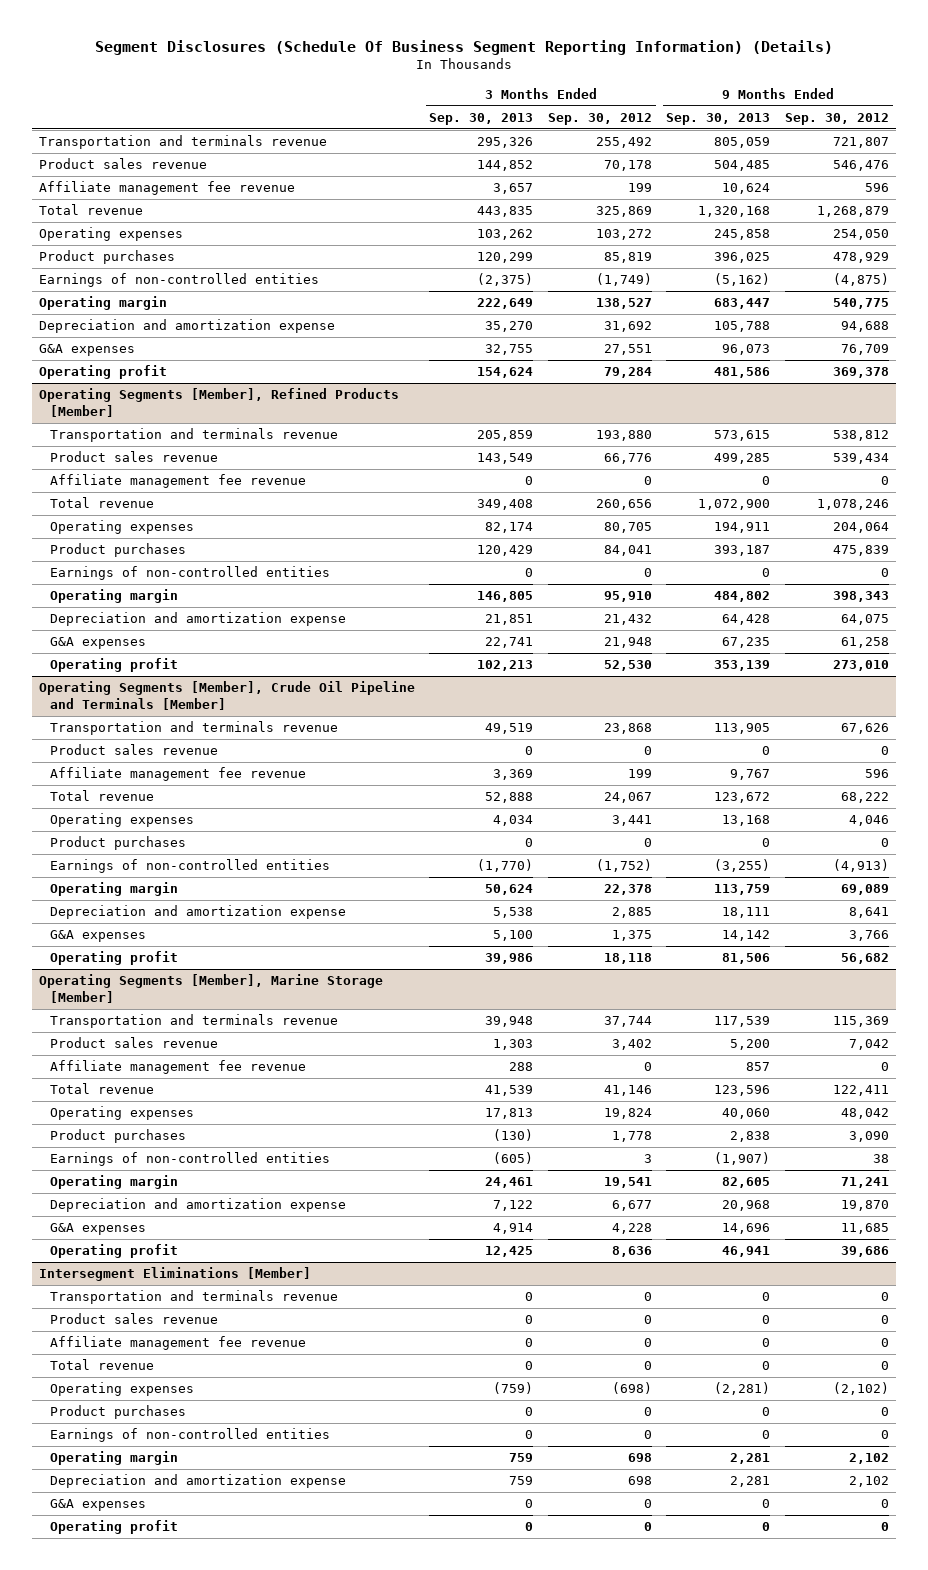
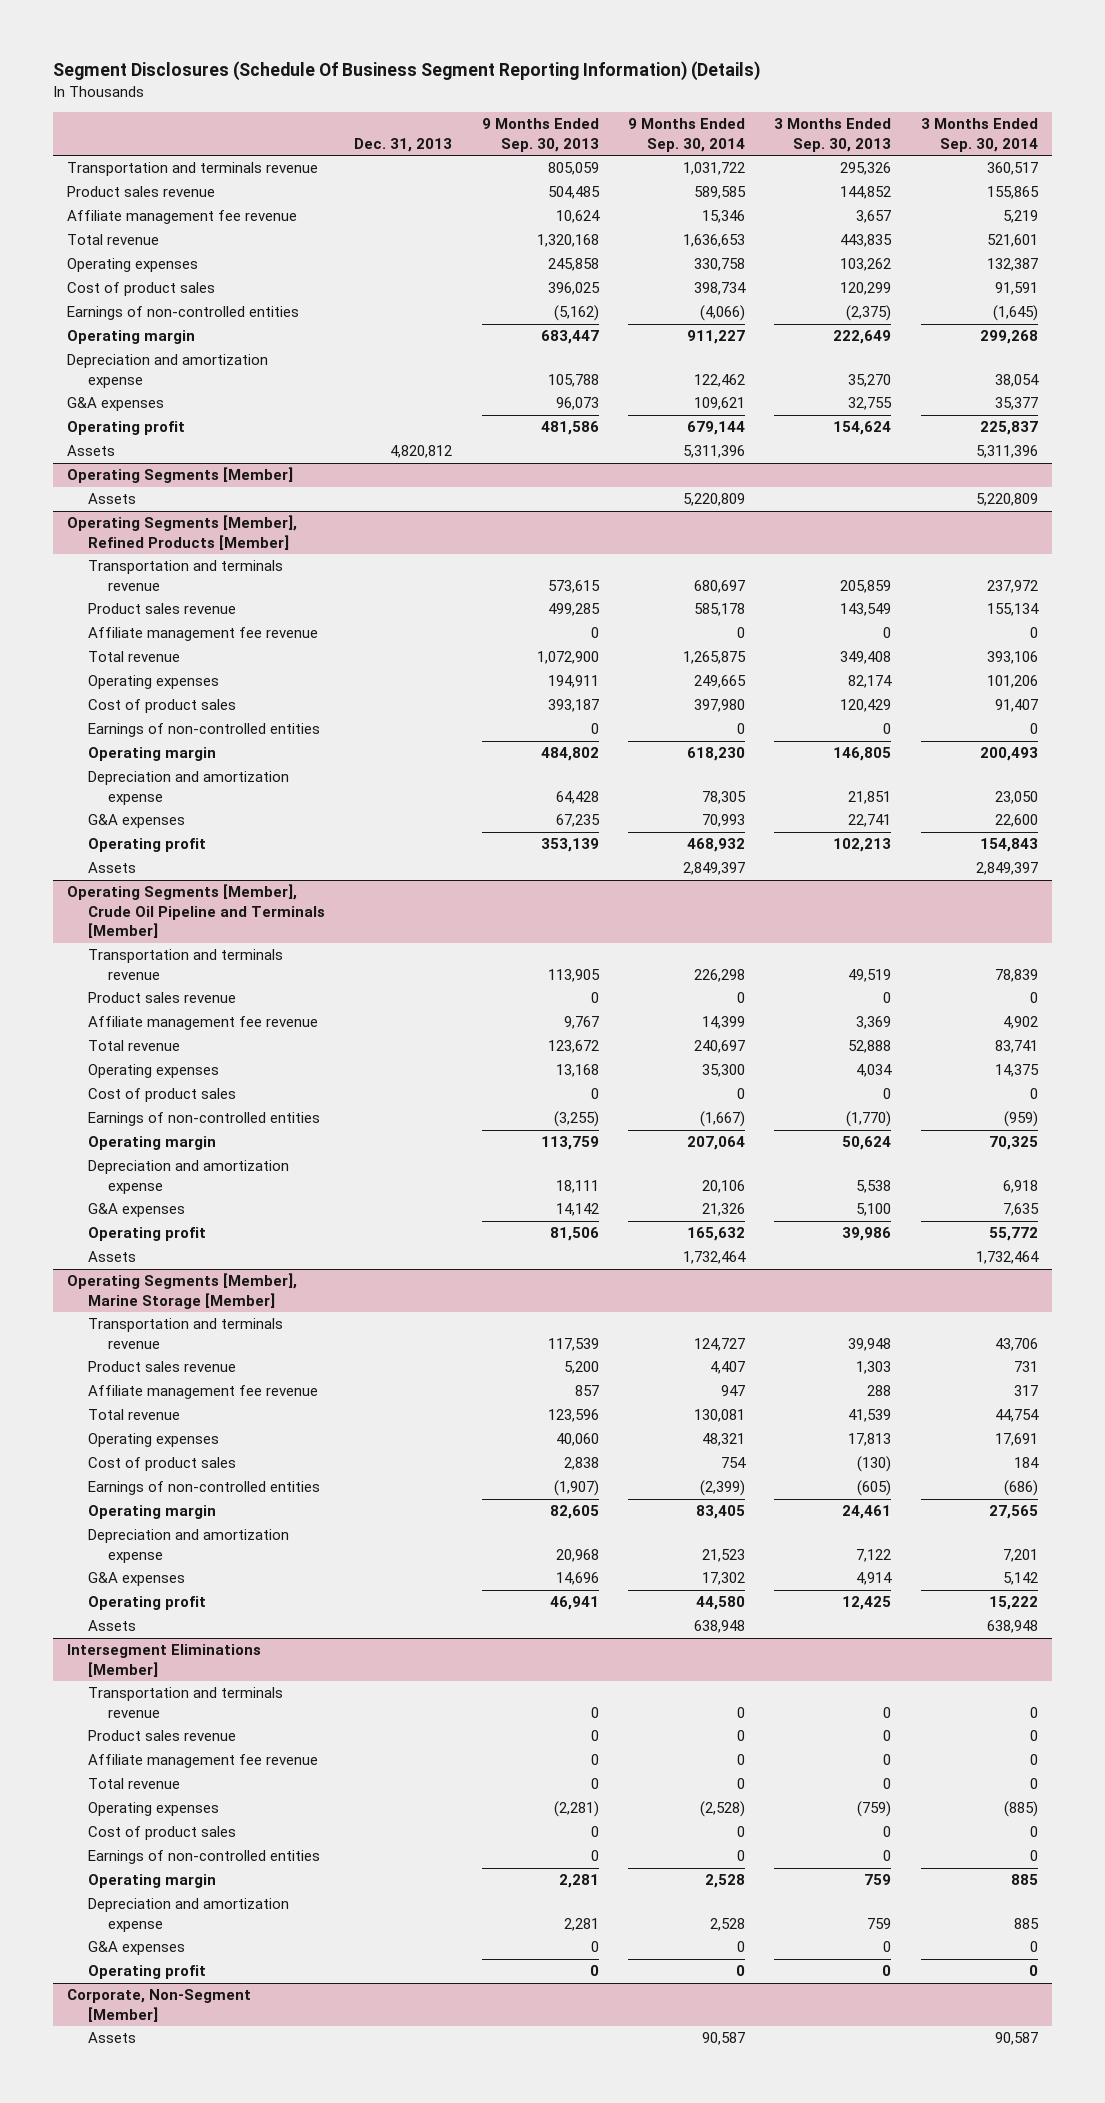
[547,113,652,126] Sep. 30, 2012 -> none
[784,113,889,126] Sep. 30, 2012 -> none
none -> [354,137,453,152] Dec. 31, 2013
none -> [627,118,745,152] 9 Months Ended Sep. 30, 2014
none -> [920,118,1038,152] 3 Months Ended Sep. 30, 2014
[38,250,175,265] Product purchases -> [67,282,216,297] Cost of product sales
none -> [67,445,116,457] Assets
none -> [67,467,294,484] Operating Segments [Member]
none -> [87,493,136,505] Assets
[49,543,186,558] Product purchases -> [87,699,236,714] Cost of product sales
none -> [87,862,136,874] Assets
[49,836,186,851] Product purchases -> [87,1088,236,1103] Cost of product sales
none -> [87,1251,136,1263] Assets
[49,1129,186,1144] Product purchases -> [87,1457,236,1472] Cost of product sales
none -> [87,1620,136,1632] Assets
[49,1405,186,1420] Product purchases -> [87,1826,236,1841] Cost of product sales
none -> [67,1989,252,2022] Corporate, Non-Segment [Member]
none -> [87,2032,136,2044] Assets

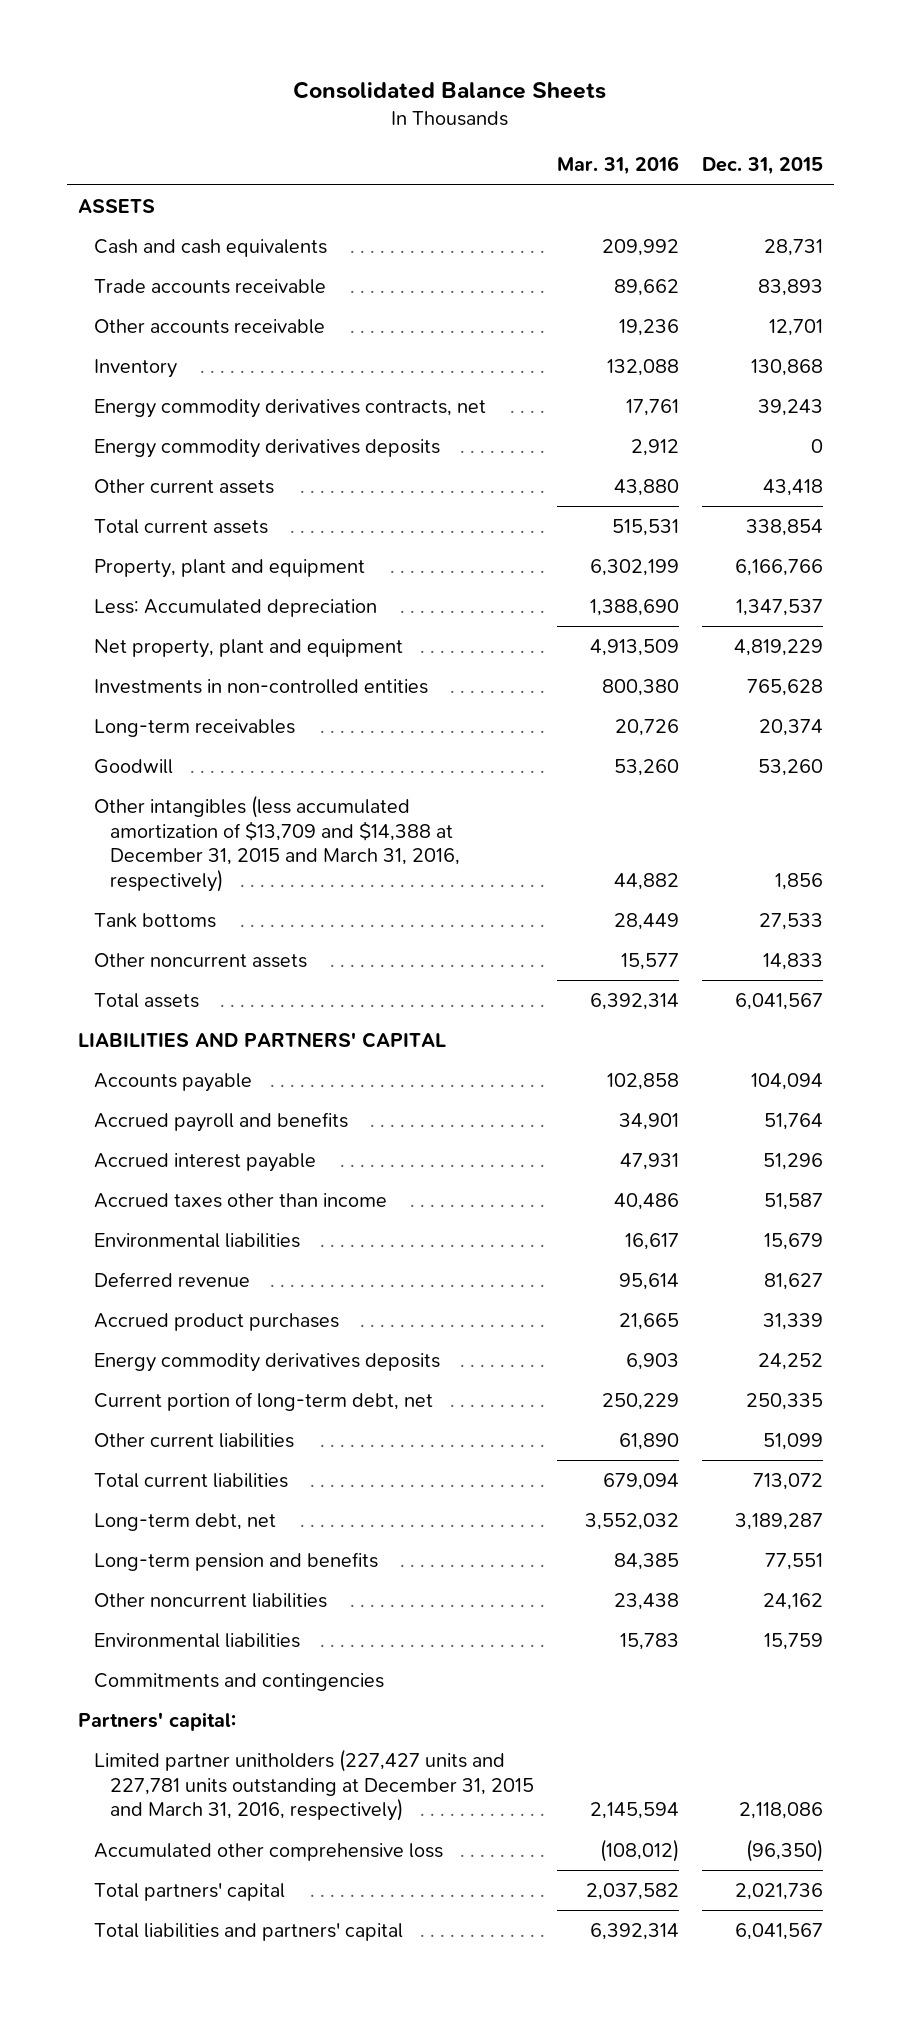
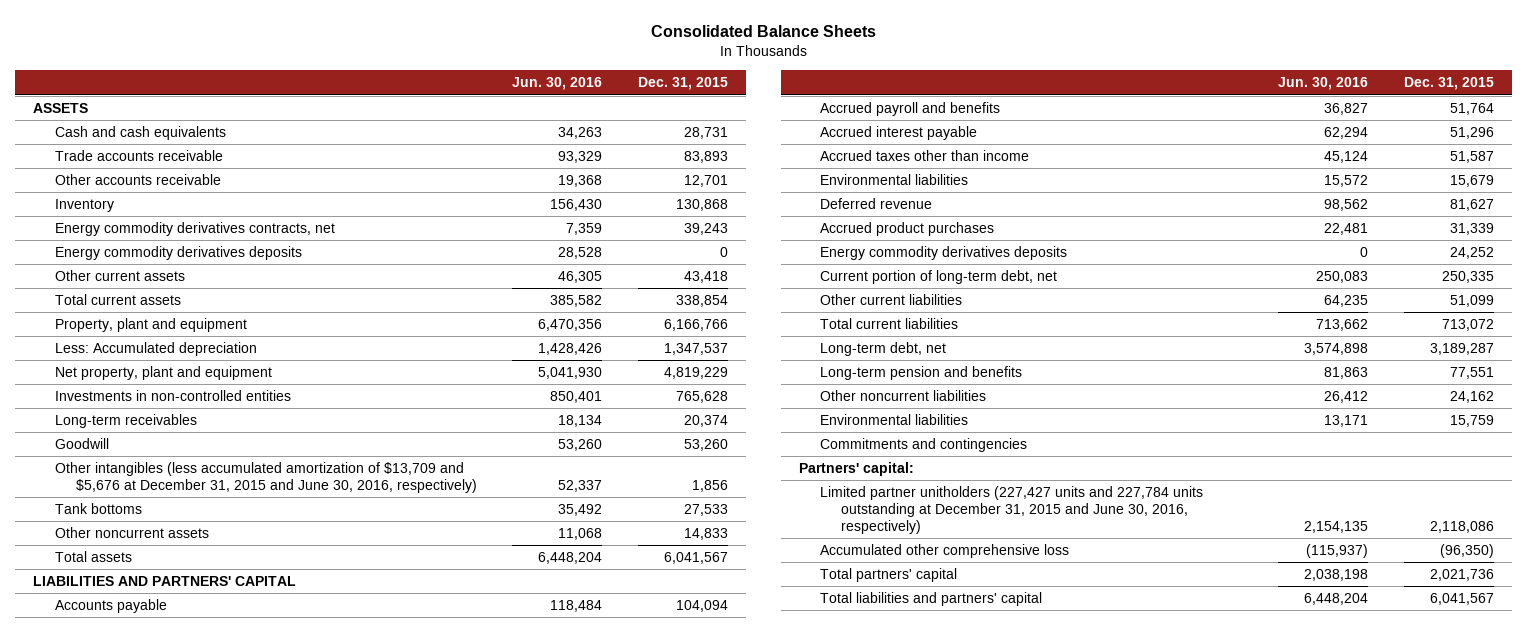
[556,156,679,176] Mar. 31, 2016 -> none
none -> [512,77,603,91] Jun. 30, 2016
[94,794,460,892] Other intangibles (less accumulated amortization of $13,709 and $14,388 at December 31, 2015 and March 31, 2016, respectively) -> [54,462,477,493] Other intangibles (less accumulated amortization of $13,709 and $5,676 at December 31, 2015 and June 30, 2016, respectively)
[94,1748,534,1822] Limited partner unitholders (227,427 units and 227,781 units outstanding at December 31, 2015 and March 31, 2016, respectively) -> [820,486,1204,534] Limited partner unitholders (227,427 units and 227,784 units outstanding at December 31, 2015 and June 30, 2016, respectively)

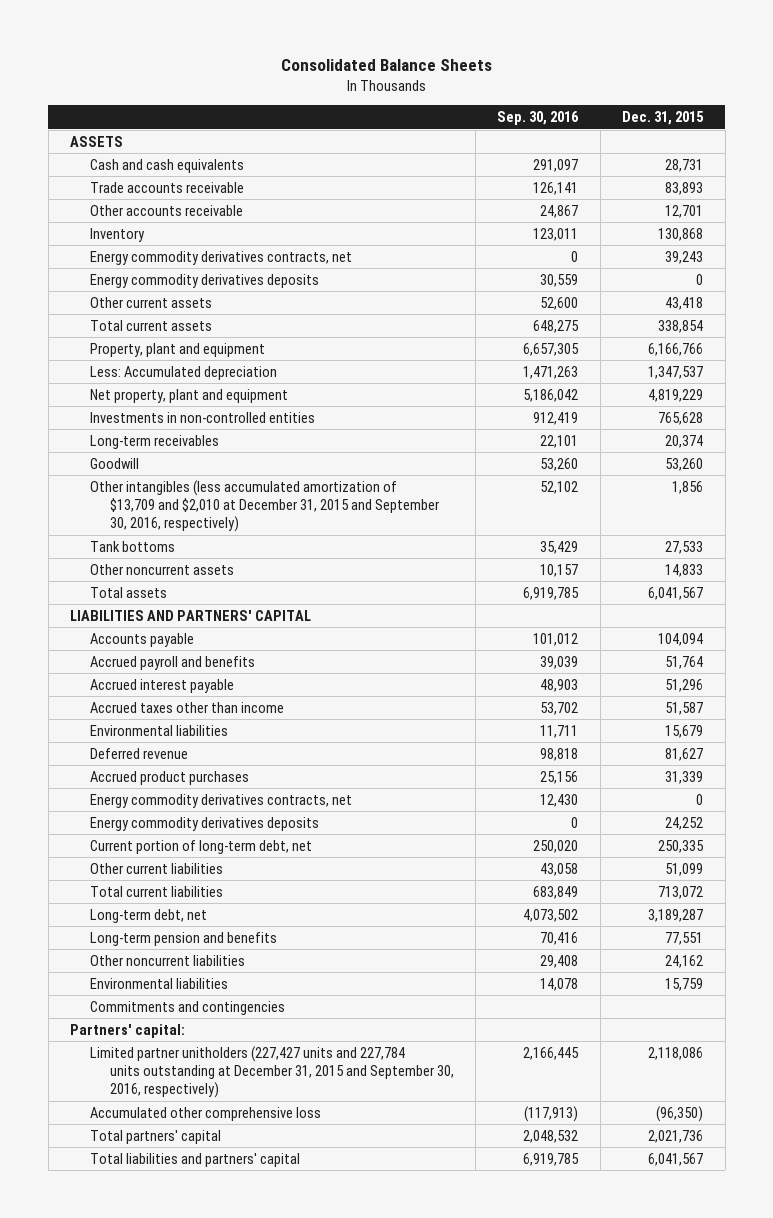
[512,77,603,91] Jun. 30, 2016 -> none
none -> [497,111,580,126] Sep. 30, 2016
[54,462,477,493] Other intangibles (less accumulated amortization of $13,709 and $5,676 at December 31, 2015 and June 30, 2016, respectively) -> [89,479,439,533] Other intangibles (less accumulated amortization of $13,709 and $2,010 at December 31, 2015 and September 30, 2016, respectively)
none -> [89,793,352,808] Energy commodity derivatives contracts, net
[820,486,1204,534] Limited partner unitholders (227,427 units and 227,784 units outstanding at December 31, 2015 and June 30, 2016, respectively) -> [89,1045,454,1099] Limited partner unitholders (227,427 units and 227,784 units outstanding at December 31, 2015 and September 30, 2016, respectively)

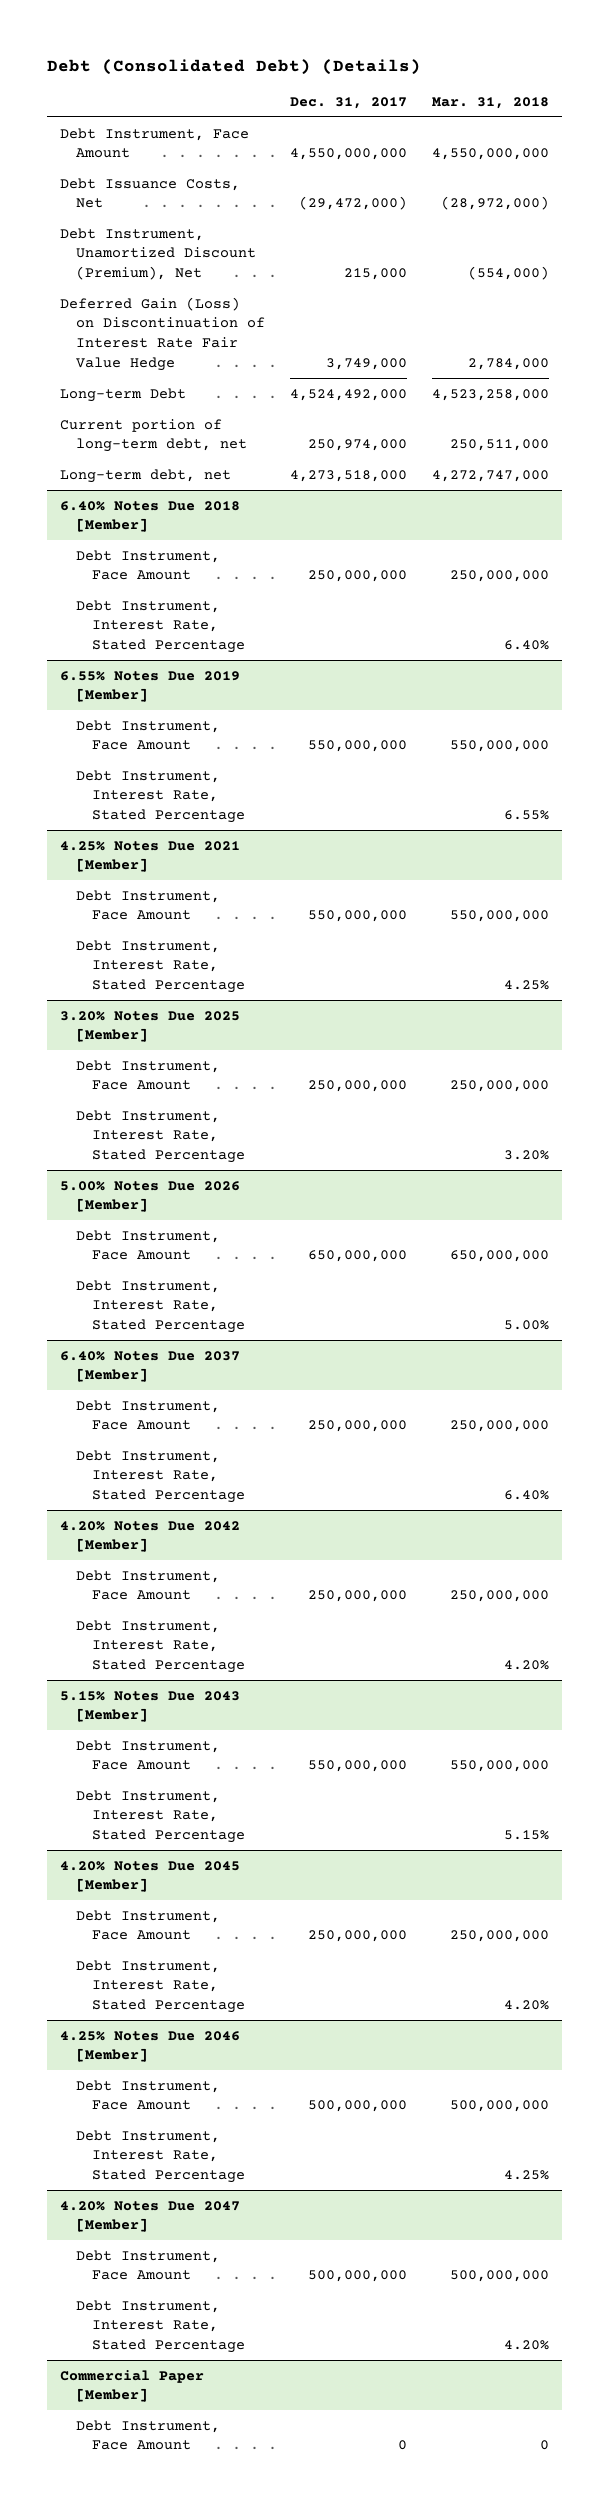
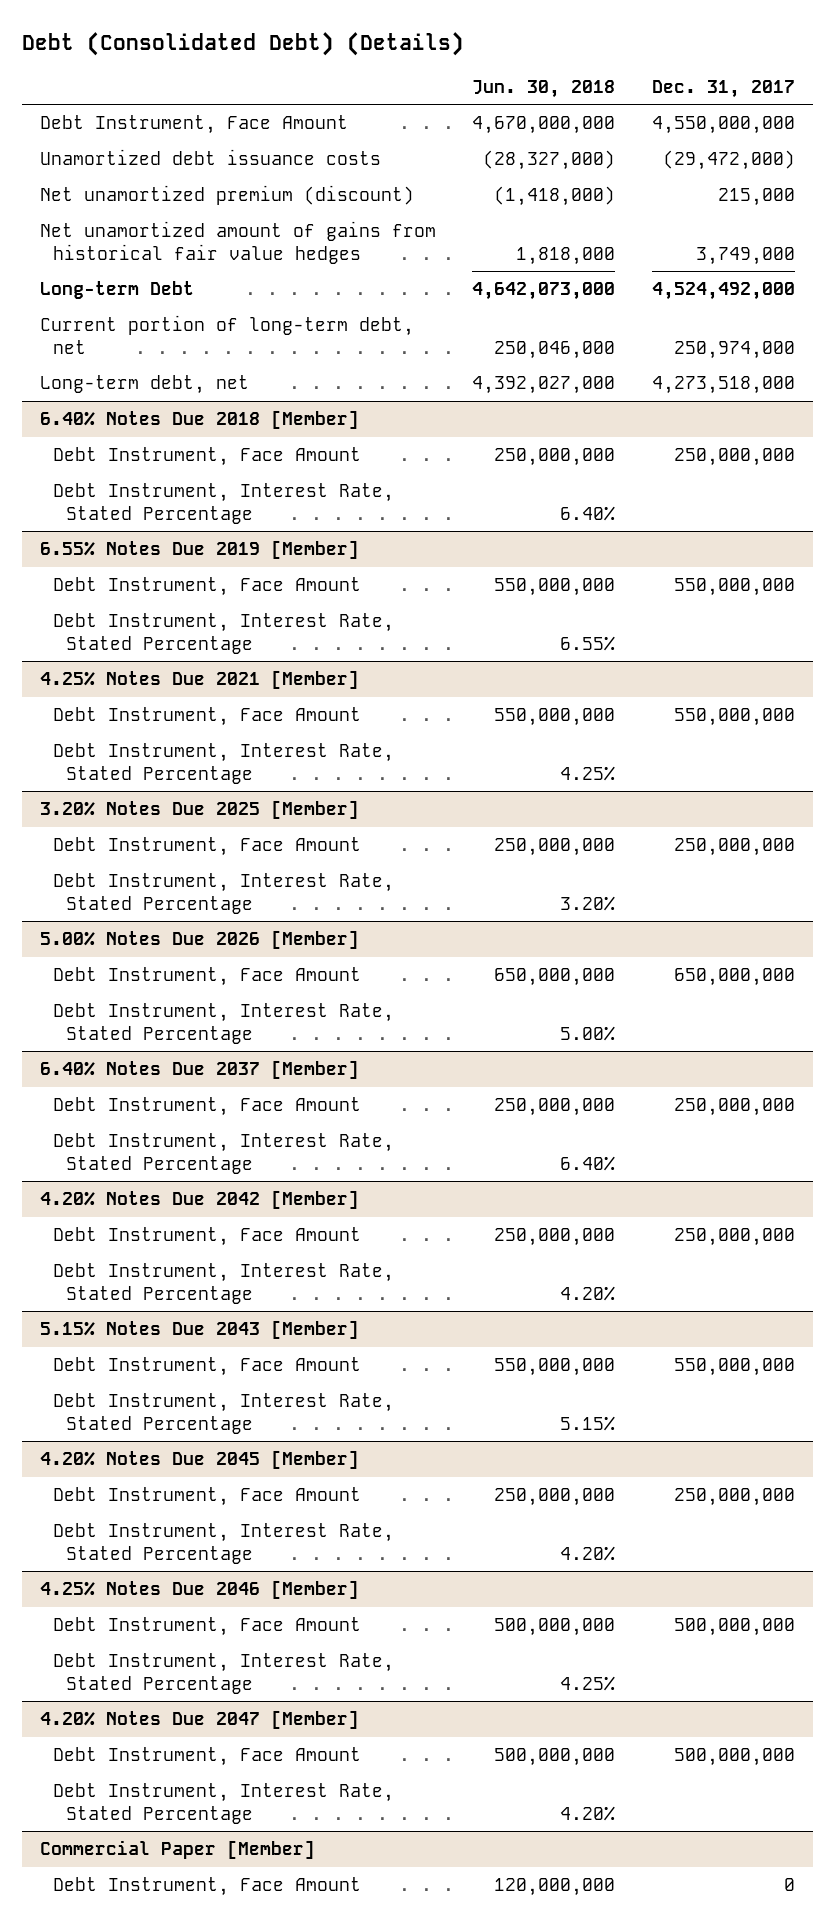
[431,96,549,109] Mar. 31, 2018 -> none
none -> [472,79,616,98] Jun. 30, 2018
[59,177,240,209] Debt Issuance Costs, Net -> [40,149,382,166] Unamortized debt issuance costs
[59,227,256,281] Debt Instrument, Unamortized Discount (Premium), Net -> [40,185,415,206] Net unamortized premium (discount)
[59,296,265,371] Deferred Gain (Loss) on Discontinuation of Interest Rate Fair Value Hedge -> [40,221,437,264] Net unamortized amount of gains from historical fair value hedges

